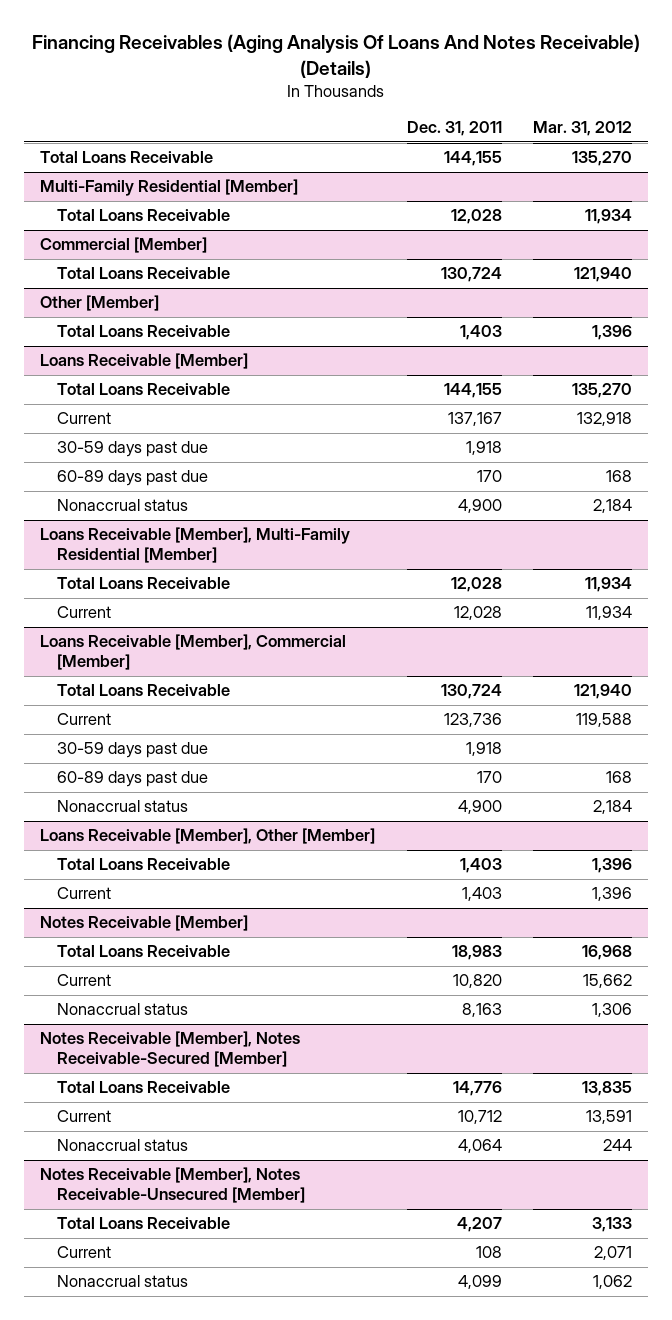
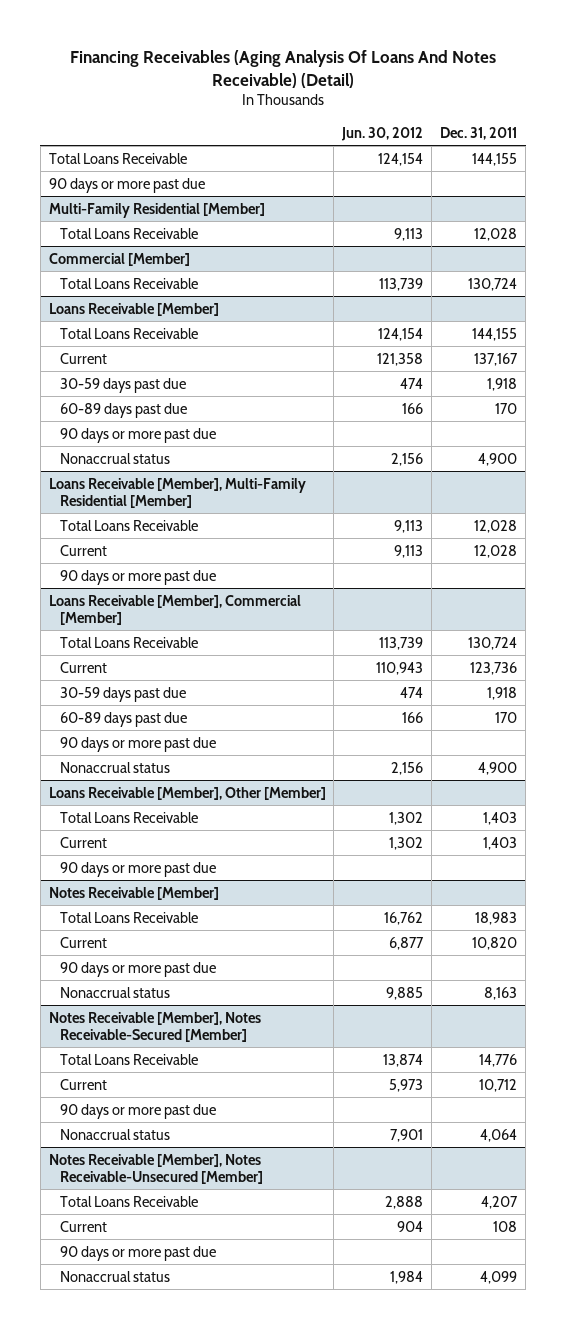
[32,34,641,78] Financing Receivables (Aging Analysis Of Loans And Notes Receivable) (Details) -> [69,49,496,88] Financing Receivables (Aging Analysis Of Loans And Notes Receivable) (Detail)
[533,121,633,137] Mar. 31, 2012 -> none
none -> [341,126,424,141] Jun. 30, 2012
none -> [48,177,205,193] 90 days or more past due
[39,295,159,312] Other [Member] -> none
[57,325,231,338] Total Loans Receivable -> none
none -> [59,427,216,443] 90 days or more past due
none -> [59,569,216,585] 90 days or more past due
none -> [59,736,216,752] 90 days or more past due
none -> [59,861,216,877] 90 days or more past due
none -> [59,961,216,977] 90 days or more past due
none -> [59,1103,216,1119] 90 days or more past due
none -> [59,1245,216,1261] 90 days or more past due

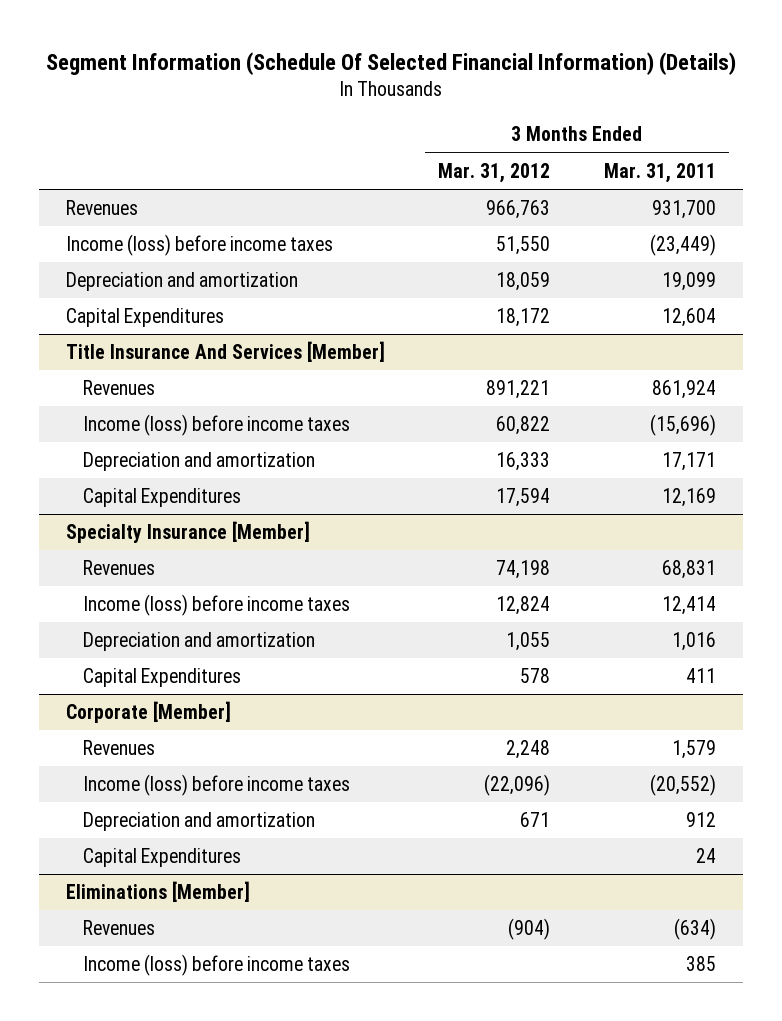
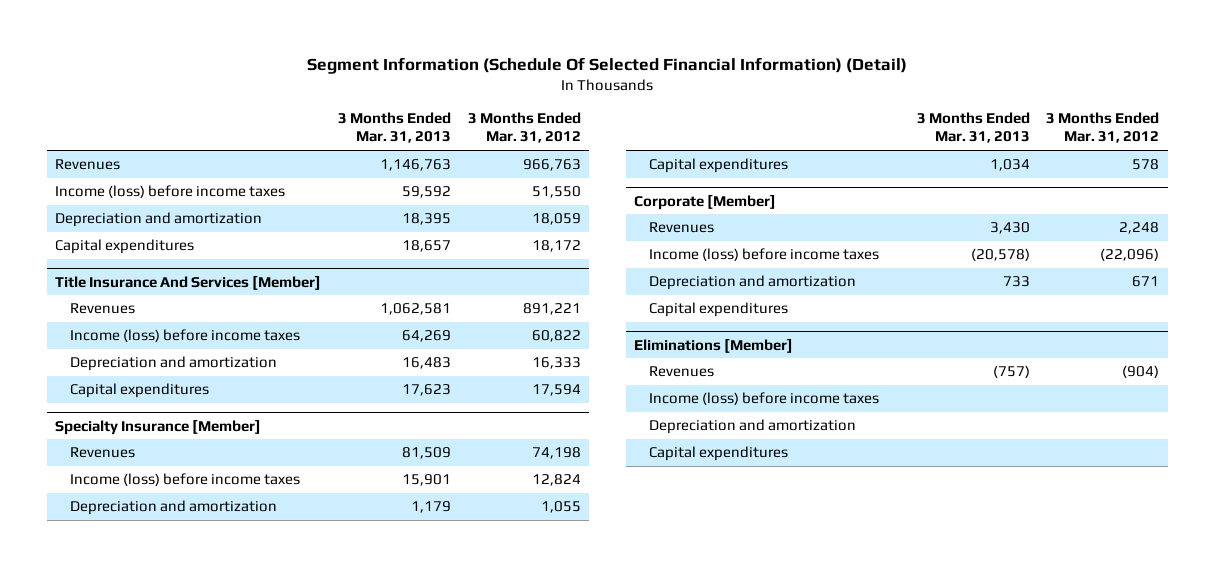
[45,51,736,75] Segment Information (Schedule Of Selected Financial Information) (Details) -> [307,57,908,75] Segment Information (Schedule Of Selected Financial Information) (Detail)
[603,162,716,183] Mar. 31, 2011 -> none
none -> [337,112,451,144] 3 Months Ended Mar. 31, 2013
[66,308,225,328] Capital Expenditures -> [55,239,195,255] Capital expenditures
[82,488,241,508] Capital Expenditures -> [69,383,209,399] Capital expenditures
[82,668,241,688] Capital Expenditures -> [648,158,788,174] Capital expenditures
[82,848,241,868] Capital Expenditures -> [648,302,788,318] Capital expenditures
none -> [648,419,856,435] Depreciation and amortization
none -> [648,446,788,462] Capital expenditures

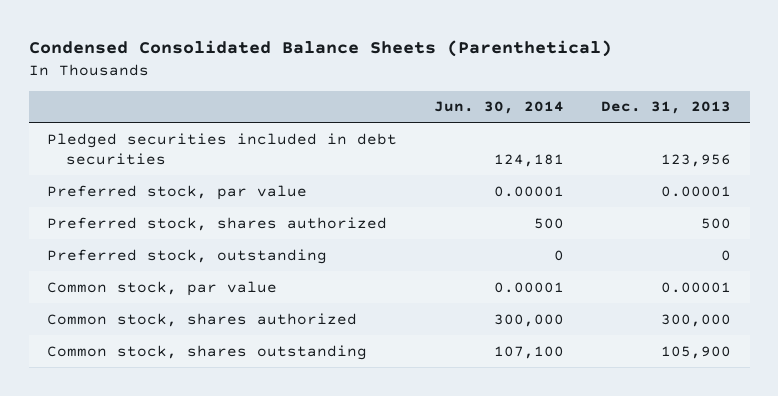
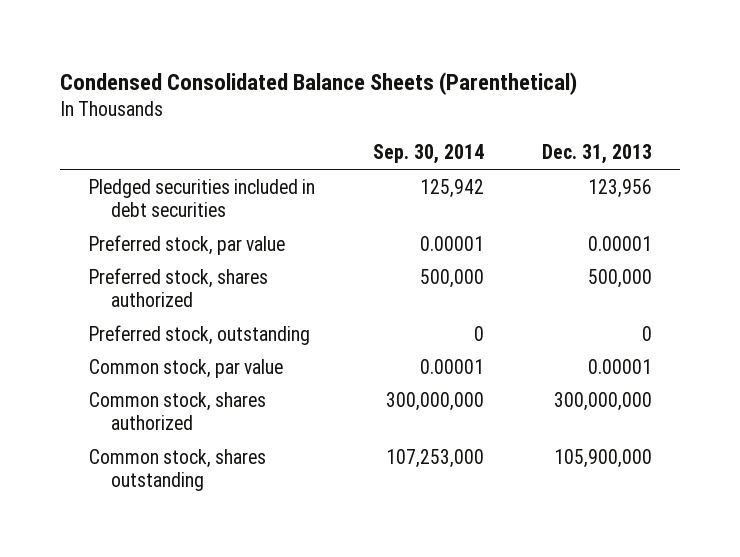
[434,101,565,115] Jun. 30, 2014 -> none
none -> [372,144,484,165] Sep. 30, 2014
[701,217,732,229] 500 -> [587,268,652,288] 500,000
[661,313,732,327] 300,000 -> [553,391,652,411] 300,000,000
[661,345,732,359] 105,900 -> [553,448,652,468] 105,900,000

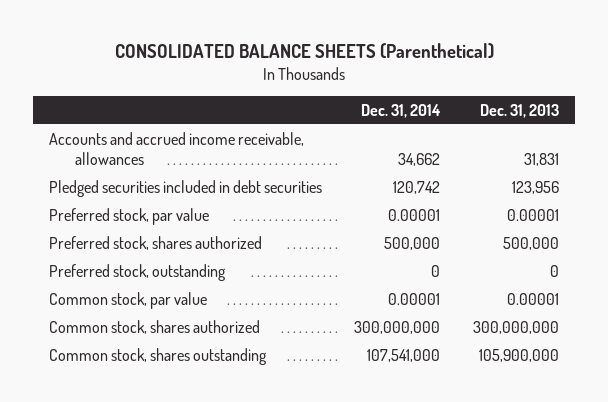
[59,71,577,95] Condensed Consolidated Balance Sheets (Parenthetical) -> [114,42,494,59] CONSOLIDATED BALANCE SHEETS (Parenthetical)
[372,144,484,165] Sep. 30, 2014 -> none
none -> [361,103,442,118] Dec. 31, 2014
none -> [48,131,304,166] Accounts and accrued income receivable, allowances

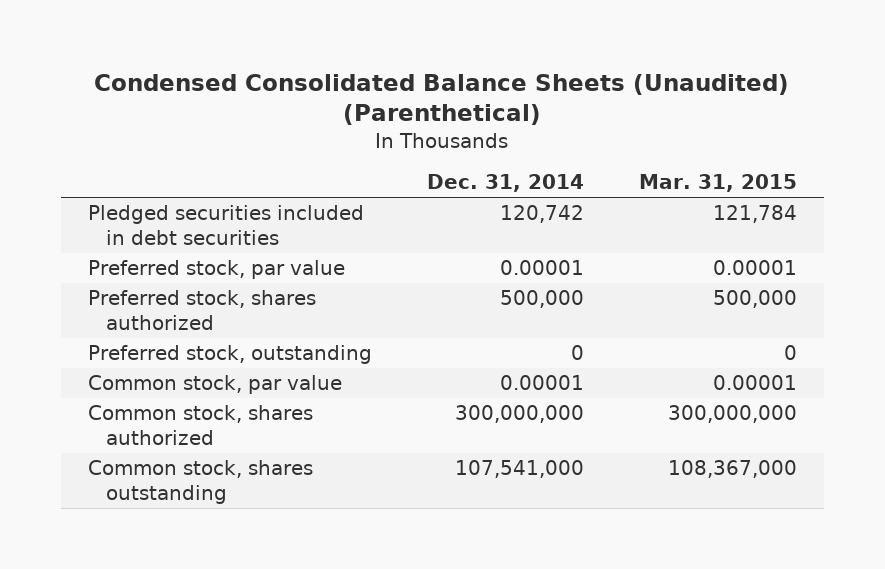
[114,42,494,59] CONSOLIDATED BALANCE SHEETS (Parenthetical) -> [94,74,790,126] Condensed Consolidated Balance Sheets (Unaudited) (Parenthetical)
[479,103,559,118] Dec. 31, 2013 -> none
none -> [638,174,797,193] Mar. 31, 2015
[48,131,304,166] Accounts and accrued income receivable, allowances -> none

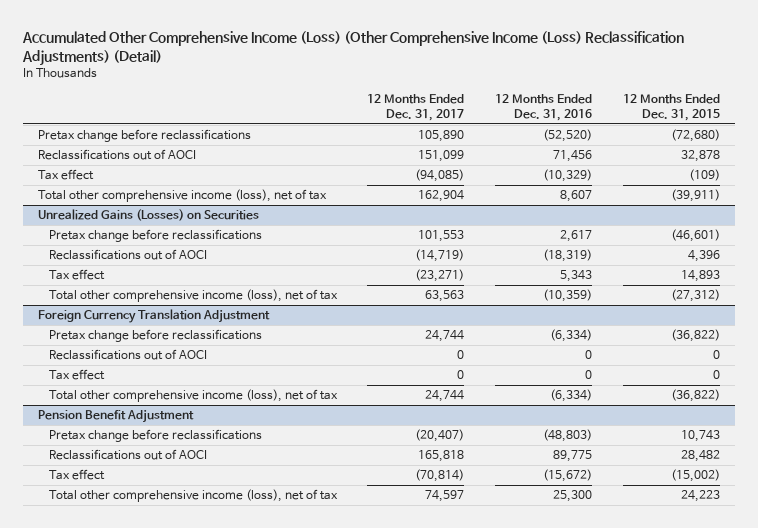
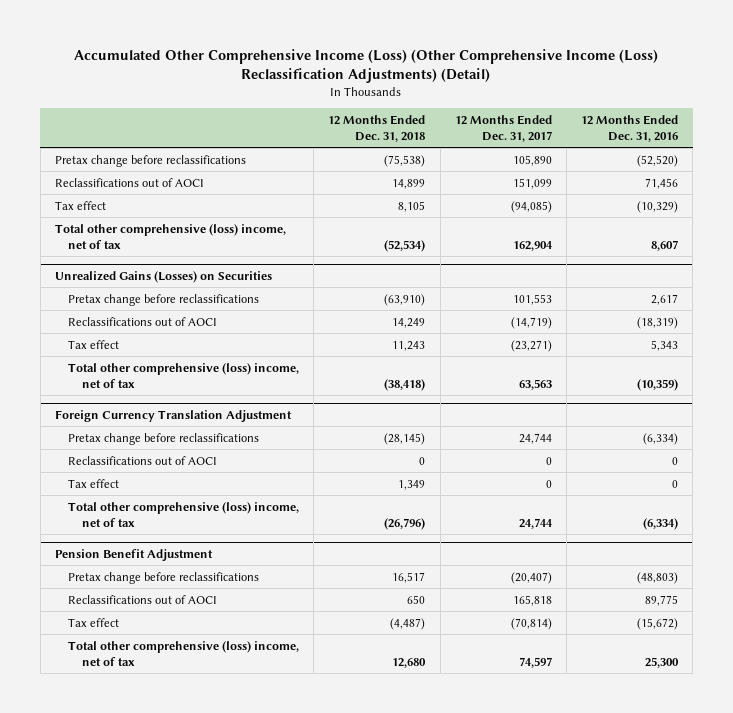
[622,94,720,122] 12 Months Ended Dec. 31, 2015 -> none
none -> [328,114,426,142] 12 Months Ended Dec. 31, 2018
[38,189,328,203] Total other comprehensive income (loss), net of tax -> [54,223,286,249] Total other comprehensive (loss) income, net of tax
[48,289,338,303] Total other comprehensive income (loss), net of tax -> [68,362,300,388] Total other comprehensive (loss) income, net of tax
[48,389,338,403] Total other comprehensive income (loss), net of tax -> [68,501,300,527] Total other comprehensive (loss) income, net of tax
[48,489,338,503] Total other comprehensive income (loss), net of tax -> [68,640,300,666] Total other comprehensive (loss) income, net of tax

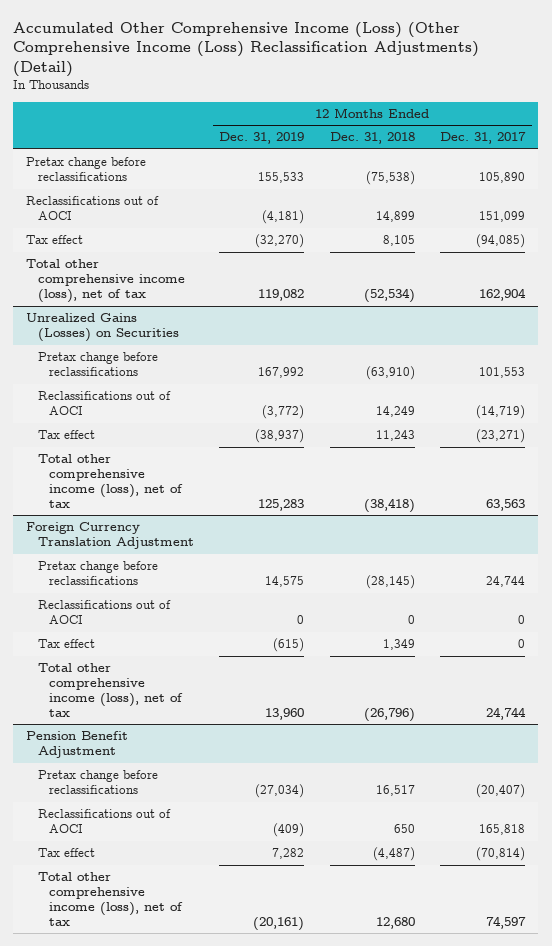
[581,114,679,142] 12 Months Ended Dec. 31, 2016 -> none
none -> [219,132,305,145] Dec. 31, 2019
[54,223,286,249] Total other comprehensive (loss) income, net of tax -> [26,259,185,304] Total other comprehensive income (loss), net of tax
[68,362,300,388] Total other comprehensive (loss) income, net of tax -> [37,454,184,509] Total other comprehensive income (loss), net of tax
[68,501,300,527] Total other comprehensive (loss) income, net of tax -> [37,663,184,718] Total other comprehensive income (loss), net of tax
[68,640,300,666] Total other comprehensive (loss) income, net of tax -> [37,872,184,927] Total other comprehensive income (loss), net of tax

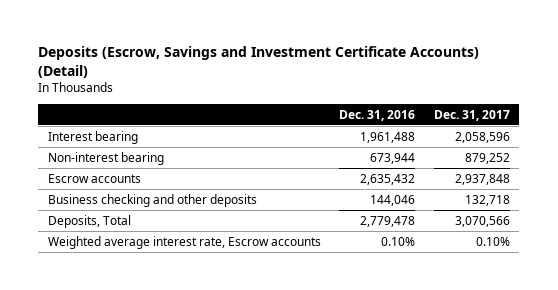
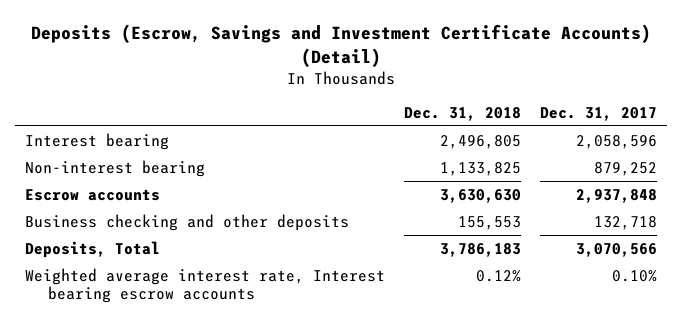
[339,109,416,121] Dec. 31, 2016 -> none
none -> [404,106,522,121] Dec. 31, 2018
[47,235,321,249] Weighted average interest rate, Escrow accounts -> [24,267,385,303] Weighted average interest rate, Interest bearing escrow accounts

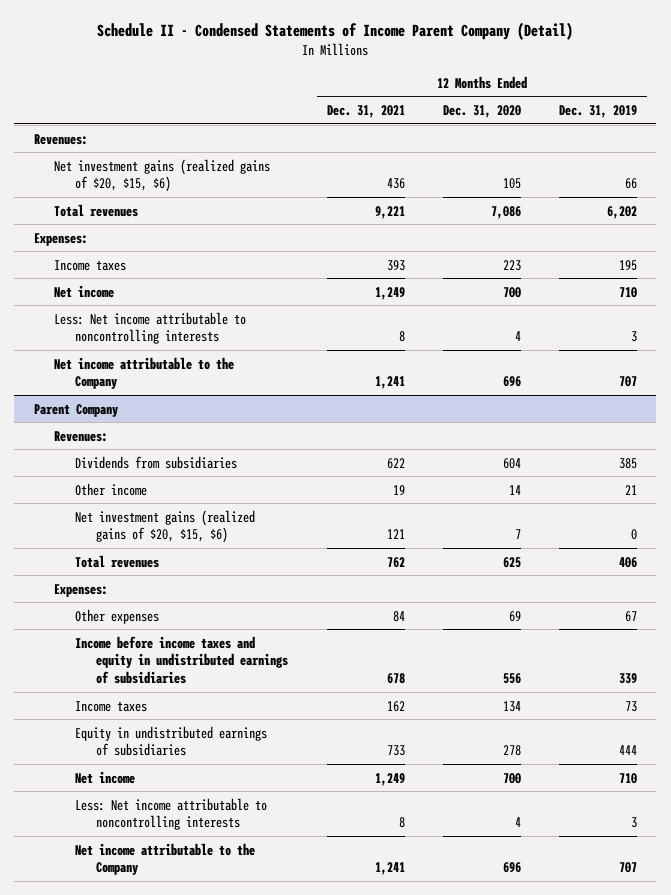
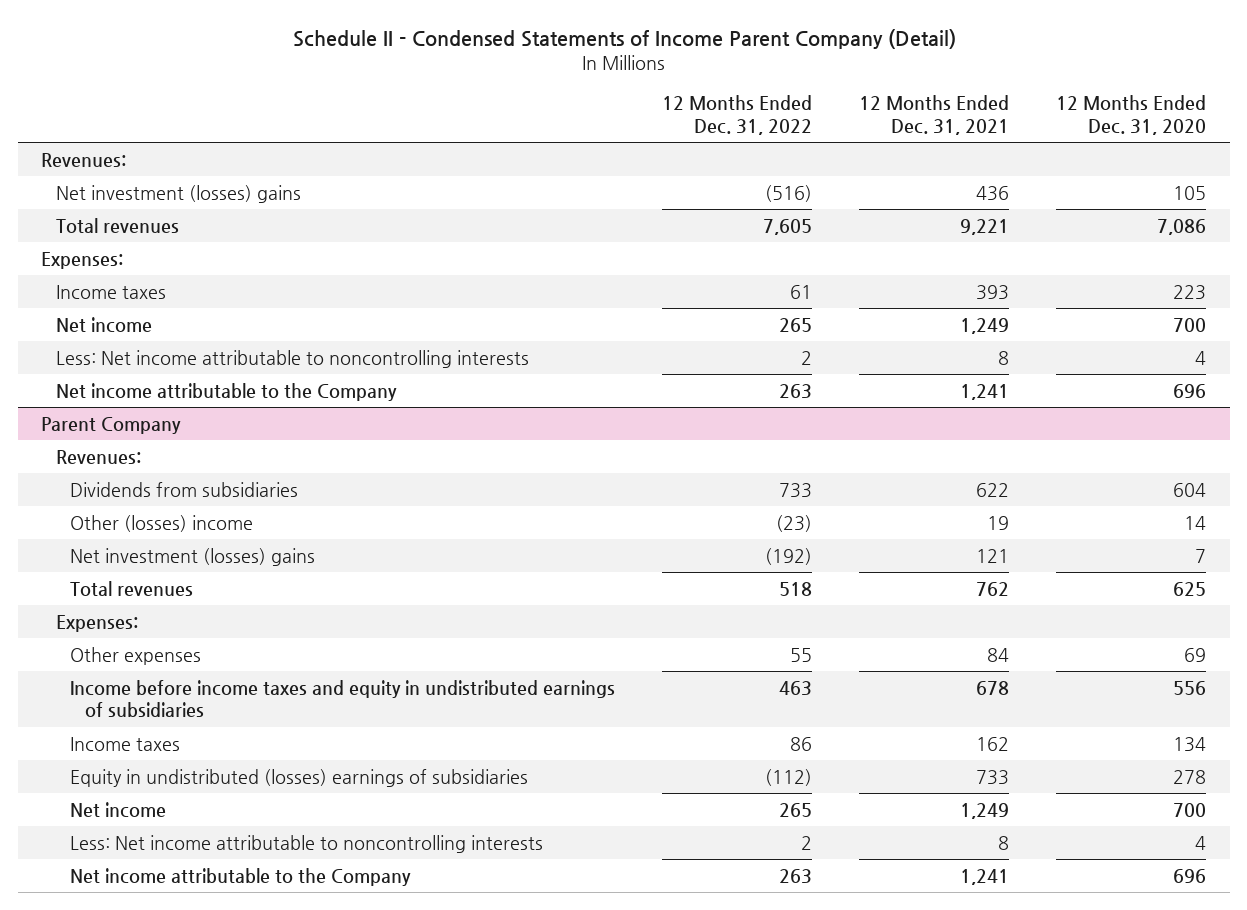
[559,105,638,119] Dec. 31, 2019 -> none
none -> [662,95,813,135] 12 Months Ended Dec. 31, 2022
[54,158,271,193] Net investment gains (realized gains of $20, $15, $6) -> [55,184,301,203] Net investment (losses) gains
[75,482,148,496] Other income -> [70,514,254,532] Other (losses) income
[75,509,256,544] Net investment gains (realized gains of $20, $15, $6) -> [70,547,316,566] Net investment (losses) gains
[75,725,268,757] Equity in undistributed earnings of subsidiaries -> [70,768,529,787] Equity in undistributed (losses) earnings of subsidiaries

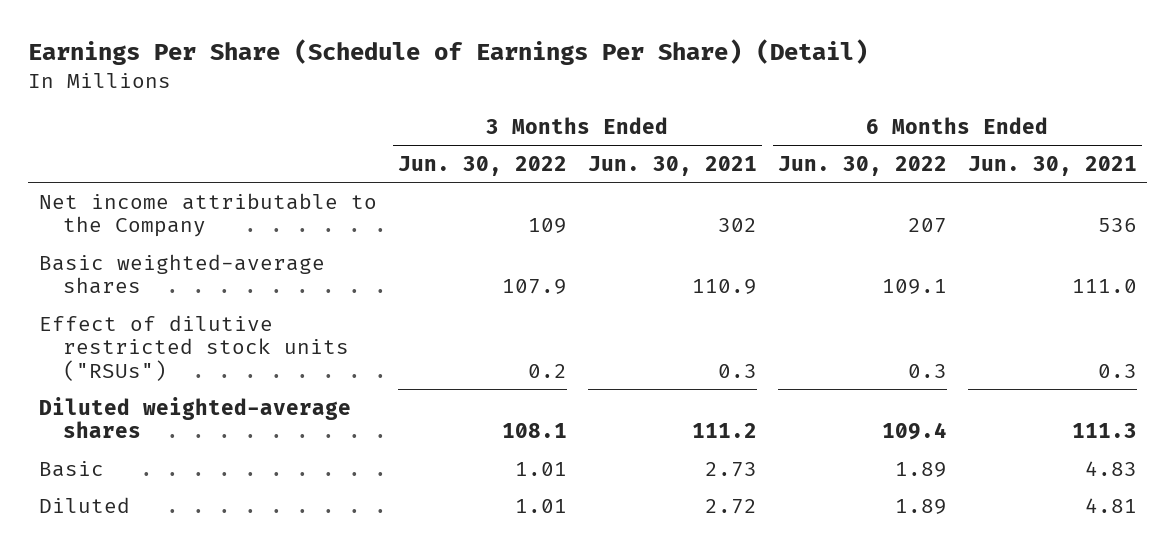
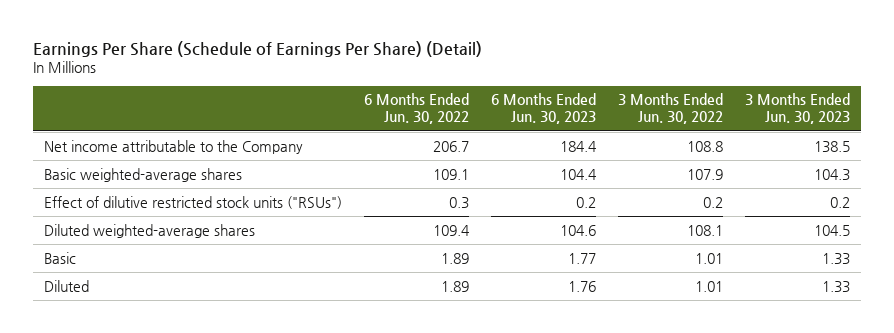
[587,155,757,176] Jun. 30, 2021 -> none
[967,155,1137,176] Jun. 30, 2021 -> none
none -> [491,93,597,125] 6 Months Ended Jun. 30, 2023
none -> [745,93,851,125] 3 Months Ended Jun. 30, 2023
[527,218,567,234] 109 -> [687,140,724,152] 108.8
[907,218,947,234] 207 -> [432,140,469,152] 206.7

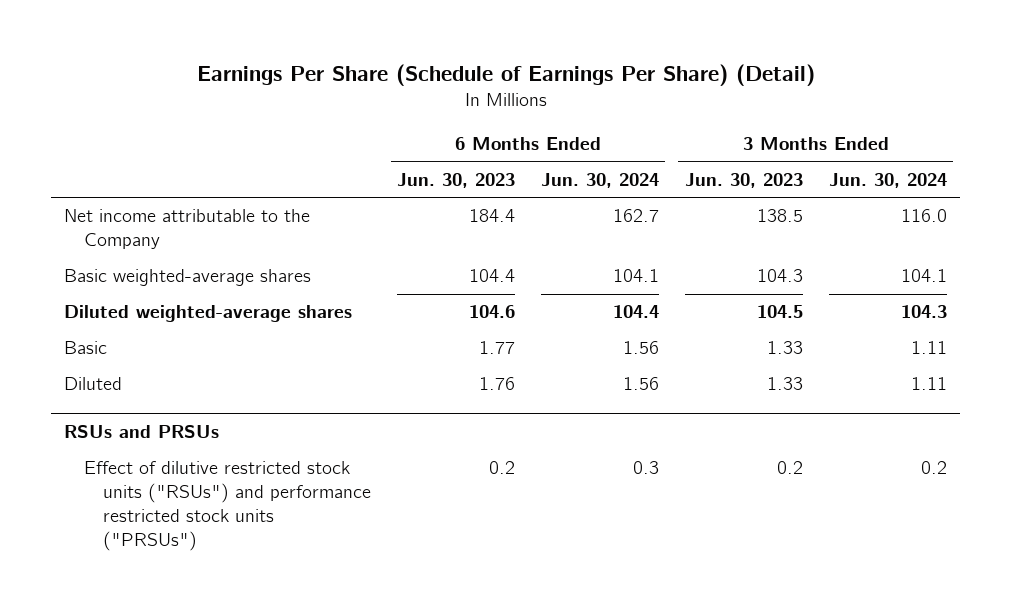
[363,93,469,125] 6 Months Ended Jun. 30, 2022 -> none
[618,93,724,125] 3 Months Ended Jun. 30, 2022 -> none
none -> [540,172,659,188] Jun. 30, 2024
none -> [828,172,947,188] Jun. 30, 2024
[43,195,342,209] Effect of dilutive restricted stock units ("RSUs") -> none
none -> [64,425,220,439] RSUs and PRSUs
none -> [83,461,372,552] Effect of dilutive restricted stock units ("RSUs") and performance restricted stock units ("PRSUs")

